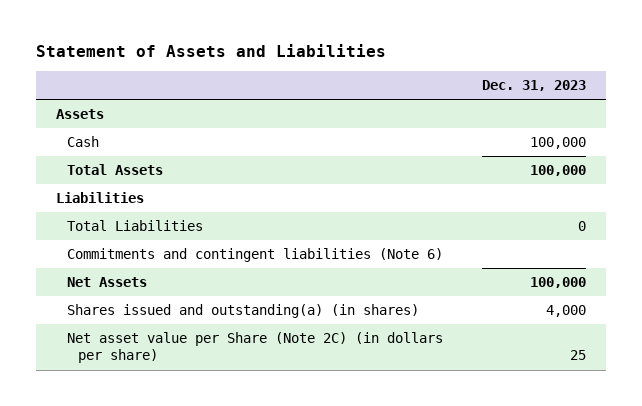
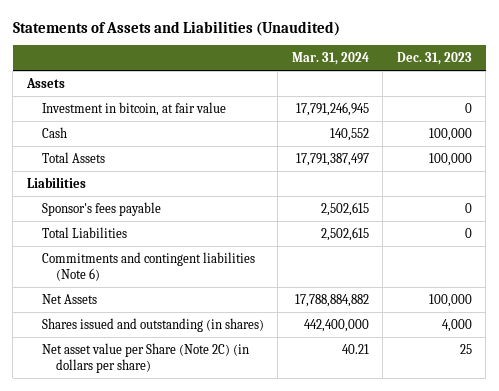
[35,44,386,58] Statement of Assets and Liabilities -> [12,20,340,36] Statements of Assets and Liabilities (Unaudited)
none -> [291,52,369,66] Mar. 31, 2024
none -> [41,101,226,116] Investment in bitcoin, at fair value
none -> [41,201,161,216] Sponsor's fees payable
[66,304,419,319] Shares issued and outstanding(a) (in shares) -> [41,317,264,332] Shares issued and outstanding (in shares)

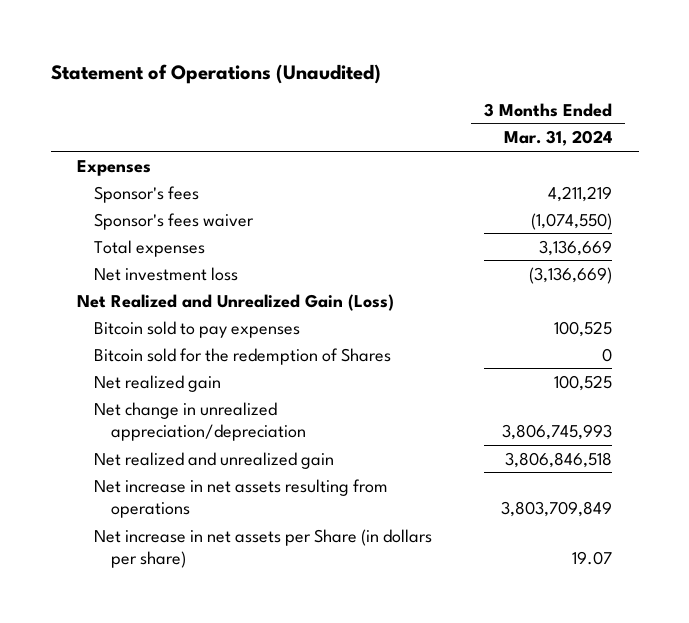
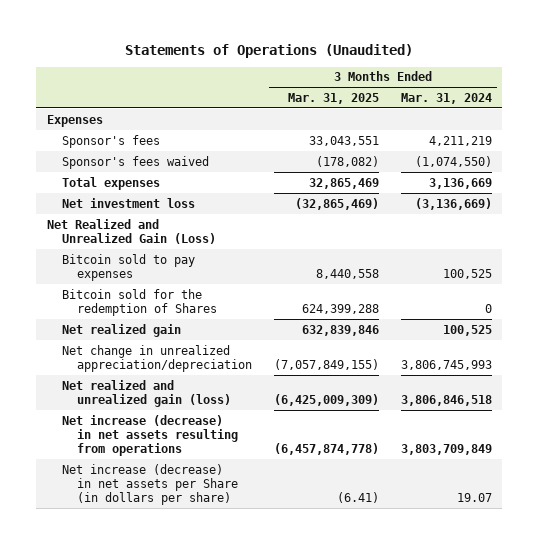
[50,63,381,84] Statement of Operations (Unaudited) -> [125,43,414,58] Statements of Operations (Unaudited)
none -> [288,92,380,104] Mar. 31, 2025
[93,212,254,230] Sponsor's fees waiver -> [62,155,210,169] Sponsor's fees waived
[93,451,334,469] Net realized and unrealized gain -> [62,379,232,407] Net realized and unrealized gain (loss)
[93,478,388,518] Net increase in net assets resulting from operations -> [62,414,239,456] Net increase (decrease) in net assets resulting from operations
[93,528,432,568] Net increase in net assets per Share (in dollars per share) -> [62,463,239,505] Net increase (decrease) in net assets per Share (in dollars per share)

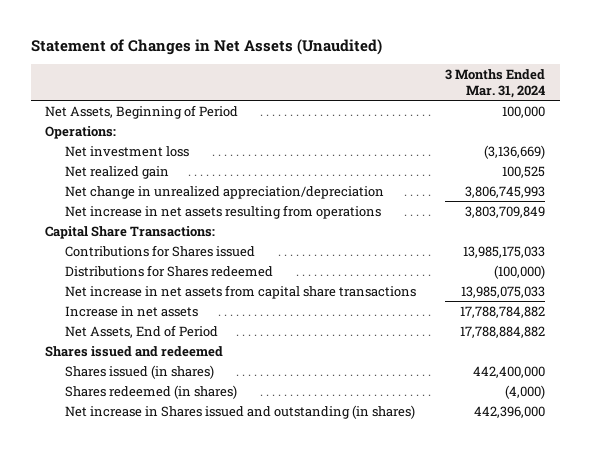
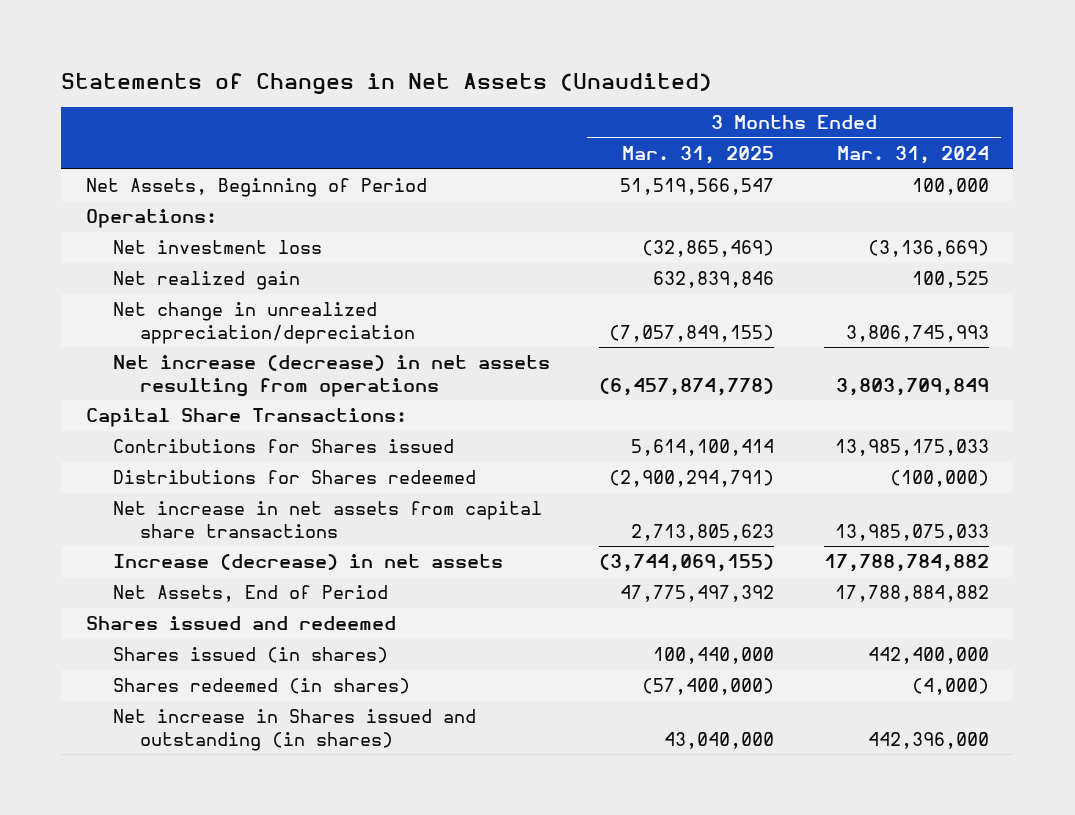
[30,38,382,55] Statement of Changes in Net Assets (Unaudited) -> [61,73,713,95] Statements of Changes in Net Assets (Unaudited)
none -> [622,146,775,165] Mar. 31, 2025
[65,204,382,219] Net increase in net assets resulting from operations -> [112,355,550,397] Net increase (decrease) in net assets resulting from operations
[65,305,199,317] Increase in net assets -> [112,554,503,571] Increase (decrease) in net assets

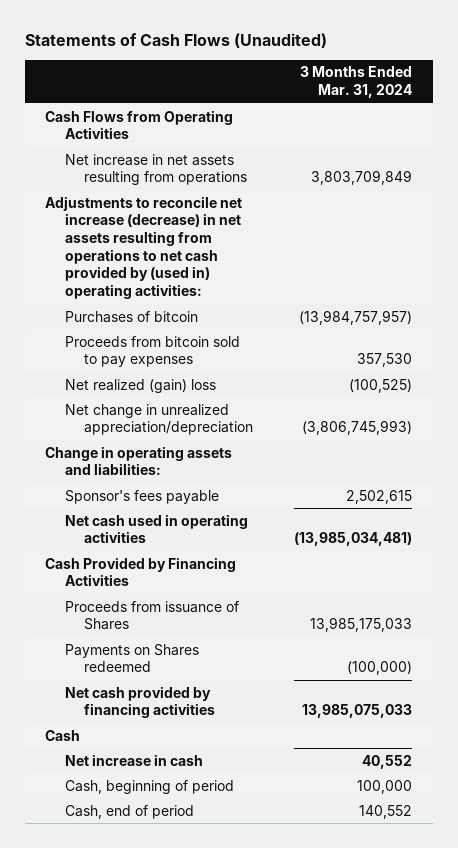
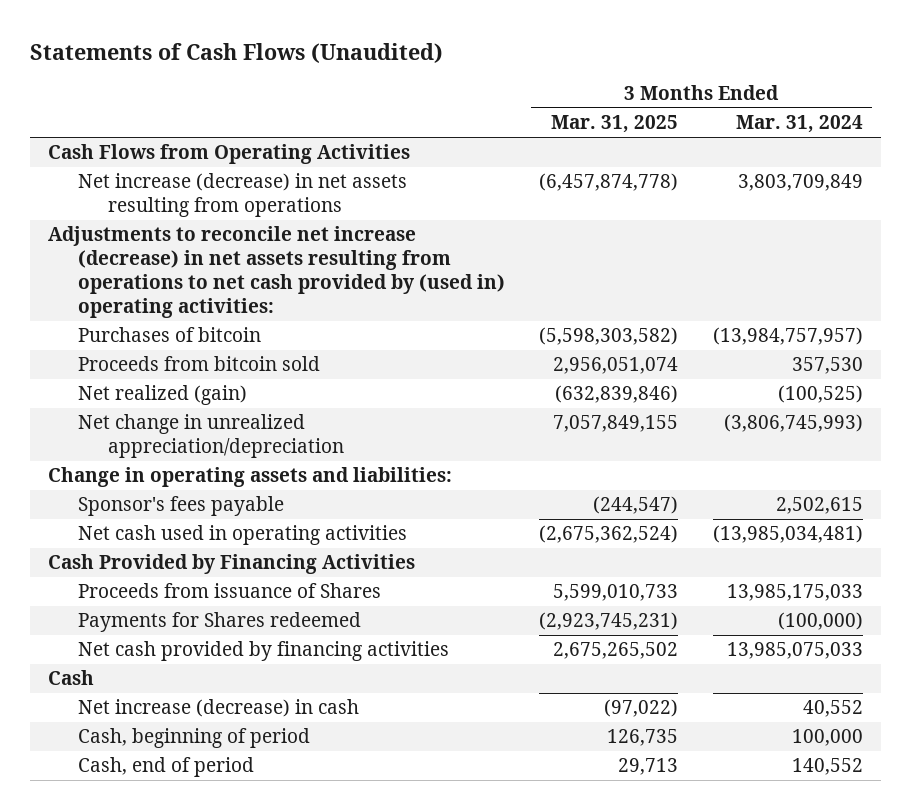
none -> [551,115,679,134] Mar. 31, 2025
[64,153,248,186] Net increase in net assets resulting from operations -> [77,173,407,218] Net increase (decrease) in net assets resulting from operations
[64,335,240,368] Proceeds from bitcoin sold to pay expenses -> [77,356,320,372] Proceeds from bitcoin sold
[64,378,216,393] Net realized (gain) loss -> [77,385,247,406] Net realized (gain)
[64,643,199,673] Payments on Shares redeemed -> [77,612,361,633] Payments for Shares redeemed
[64,753,203,766] Net increase in cash -> [77,699,359,718] Net increase (decrease) in cash

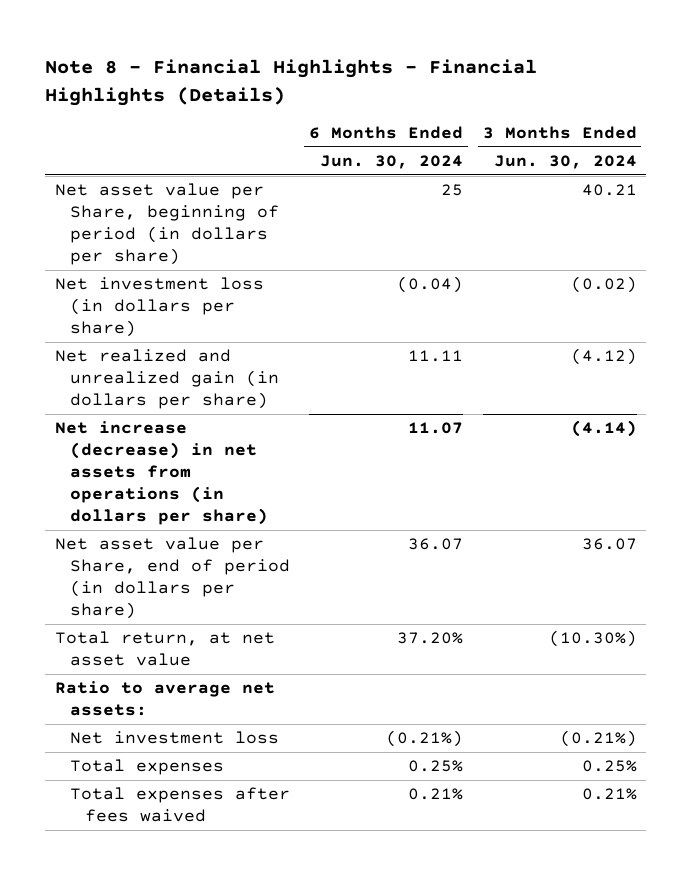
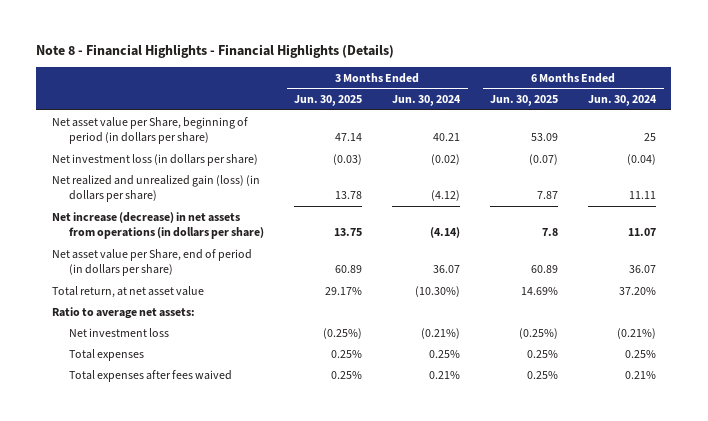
none -> [294,95,363,107] Jun. 30, 2025
none -> [490,95,559,107] Jun. 30, 2025
[54,349,279,410] Net realized and unrealized gain (in dollars per share) -> [51,174,260,203] Net realized and unrealized gain (loss) (in dollars per share)

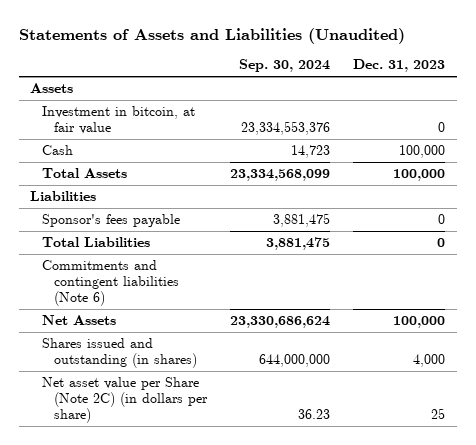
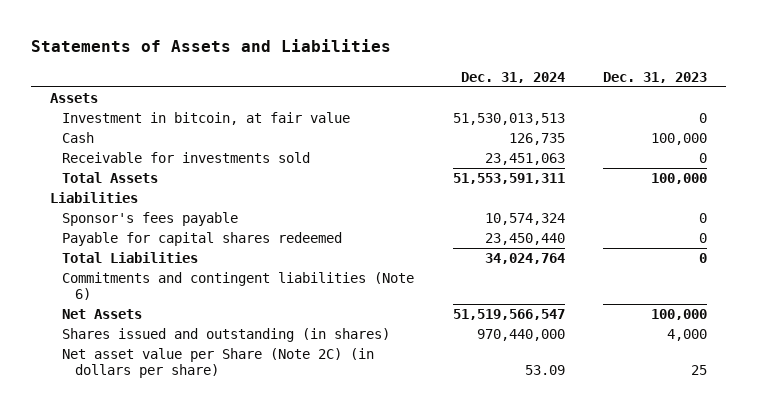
[18,27,405,44] Statements of Assets and Liabilities (Unaudited) -> [30,39,391,53] Statements of Assets and Liabilities
[239,59,331,73] Sep. 30, 2024 -> none
none -> [460,71,565,83] Dec. 31, 2024
none -> [62,152,311,164] Receivable for investments sold
none -> [62,232,343,247] Payable for capital shares redeemed

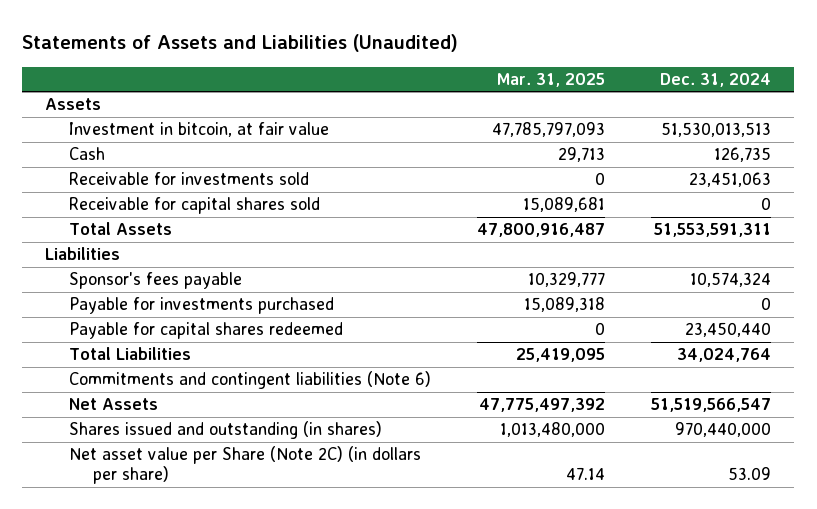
[30,39,391,53] Statements of Assets and Liabilities -> [22,34,459,53] Statements of Assets and Liabilities (Unaudited)
[602,71,707,83] Dec. 31, 2023 -> none
none -> [497,73,606,88] Mar. 31, 2025
none -> [69,197,321,215] Receivable for capital shares sold
none -> [69,297,335,315] Payable for investments purchased

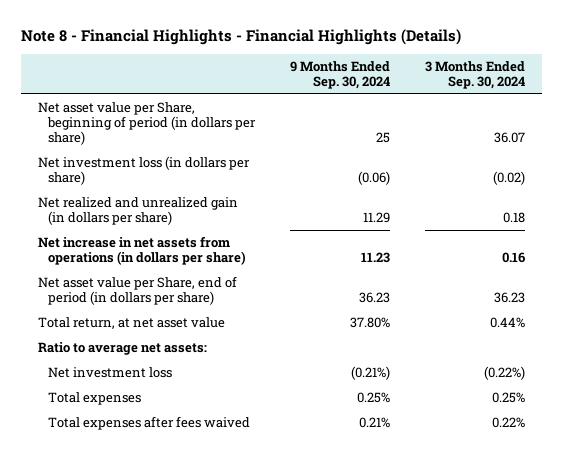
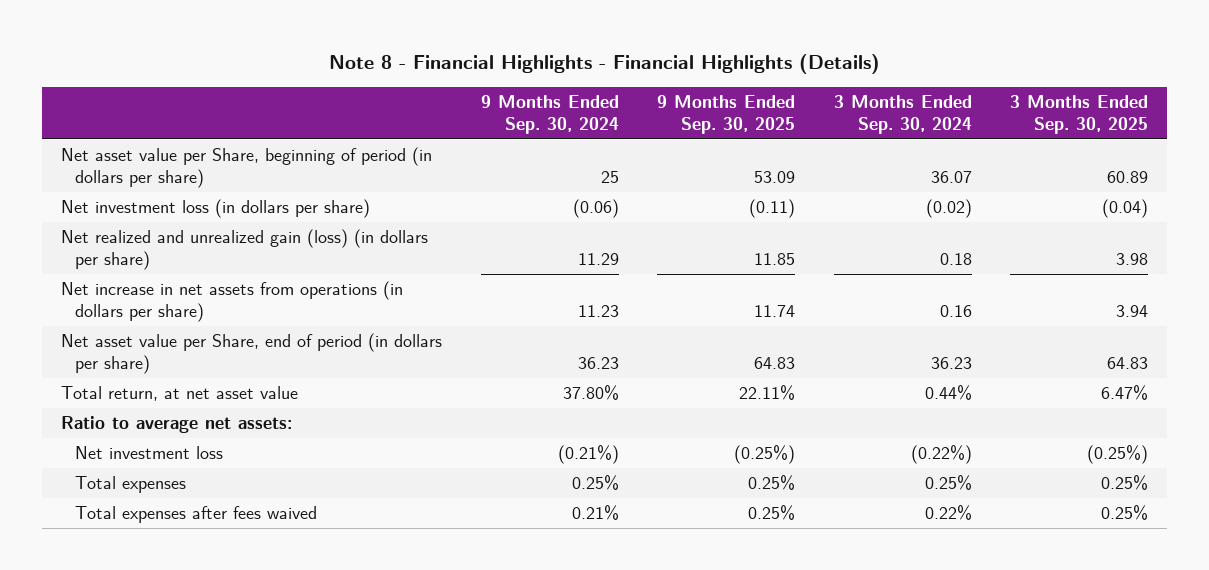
none -> [657,95,796,134] 9 Months Ended Sep. 30, 2025
none -> [1010,95,1149,134] 3 Months Ended Sep. 30, 2025
[37,197,238,226] Net realized and unrealized gain (in dollars per share) -> [61,229,429,270] Net realized and unrealized gain (loss) (in dollars per share)

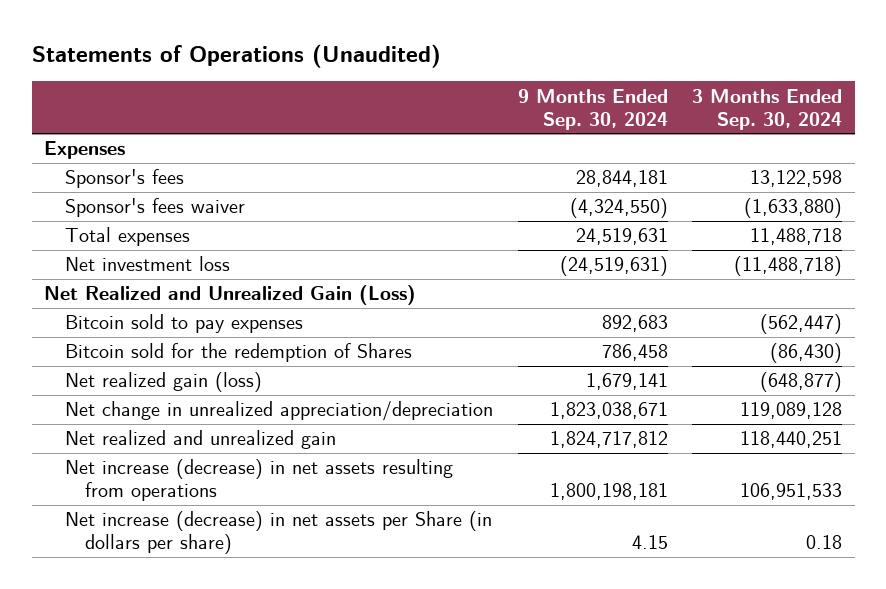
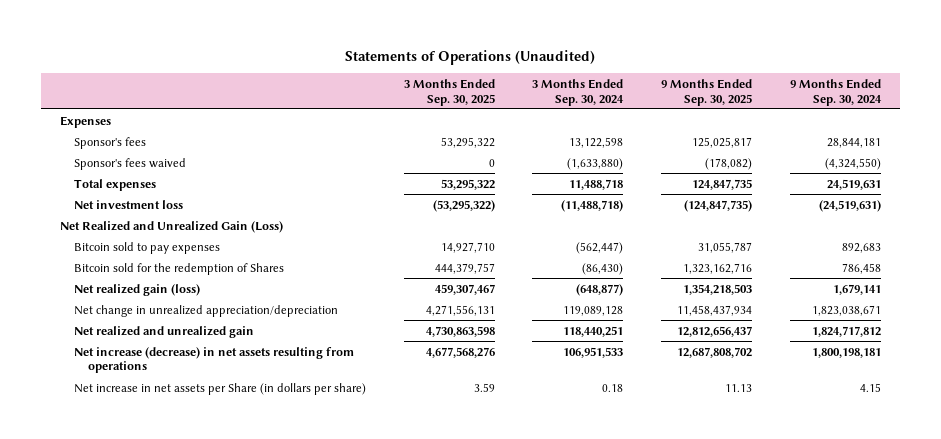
none -> [403,78,495,106] 3 Months Ended Sep. 30, 2025
none -> [661,78,753,106] 9 Months Ended Sep. 30, 2025
[64,198,245,218] Sponsor's fees waiver -> [73,157,186,170] Sponsor's fees waived
[64,511,492,555] Net increase (decrease) in net assets per Share (in dollars per share) -> [73,382,366,395] Net increase in net assets per Share (in dollars per share)

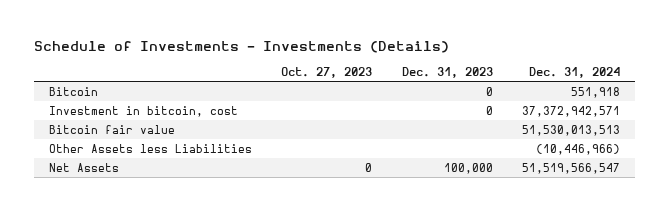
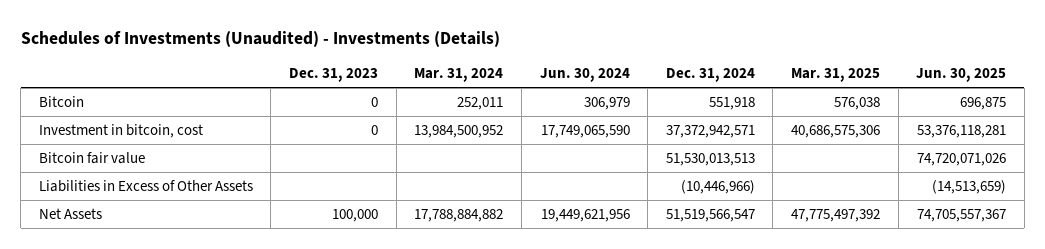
[33,41,449,54] Schedule of Investments - Investments (Details) -> [20,31,500,48] Schedules of Investments (Unaudited) - Investments (Details)
[281,67,373,79] Oct. 27, 2023 -> none
none -> [414,68,504,83] Mar. 31, 2024
none -> [539,68,630,83] Jun. 30, 2024
none -> [791,68,881,83] Mar. 31, 2025
none -> [916,68,1007,83] Jun. 30, 2025
[48,143,252,153] Other Assets less Liabilities -> [38,180,253,193] Liabilities in Excess of Other Assets

